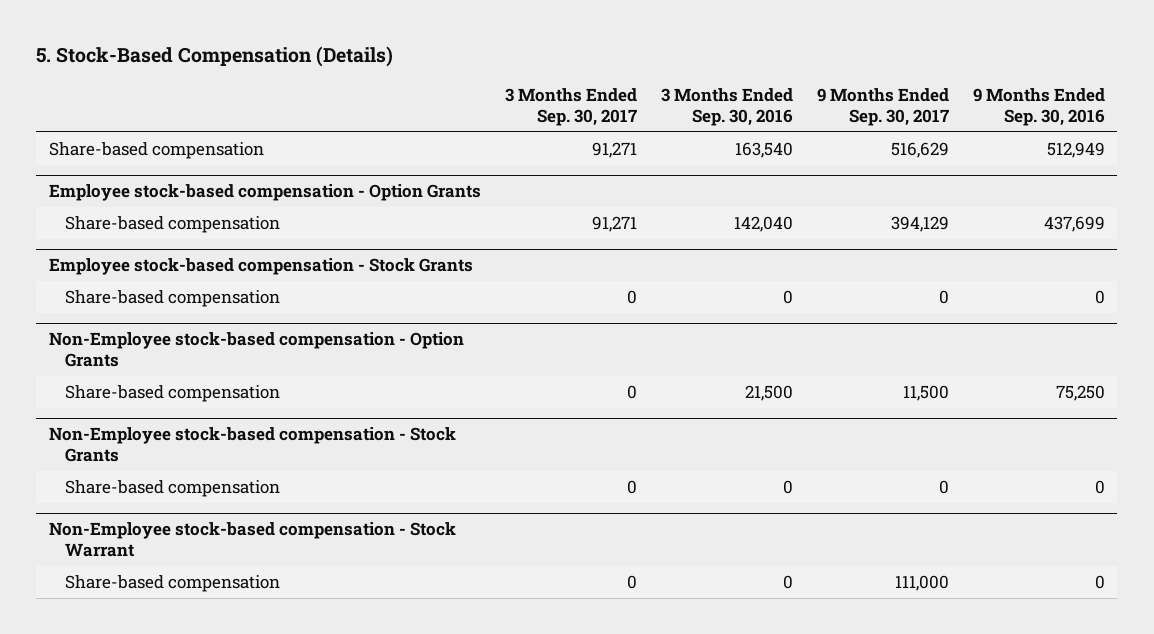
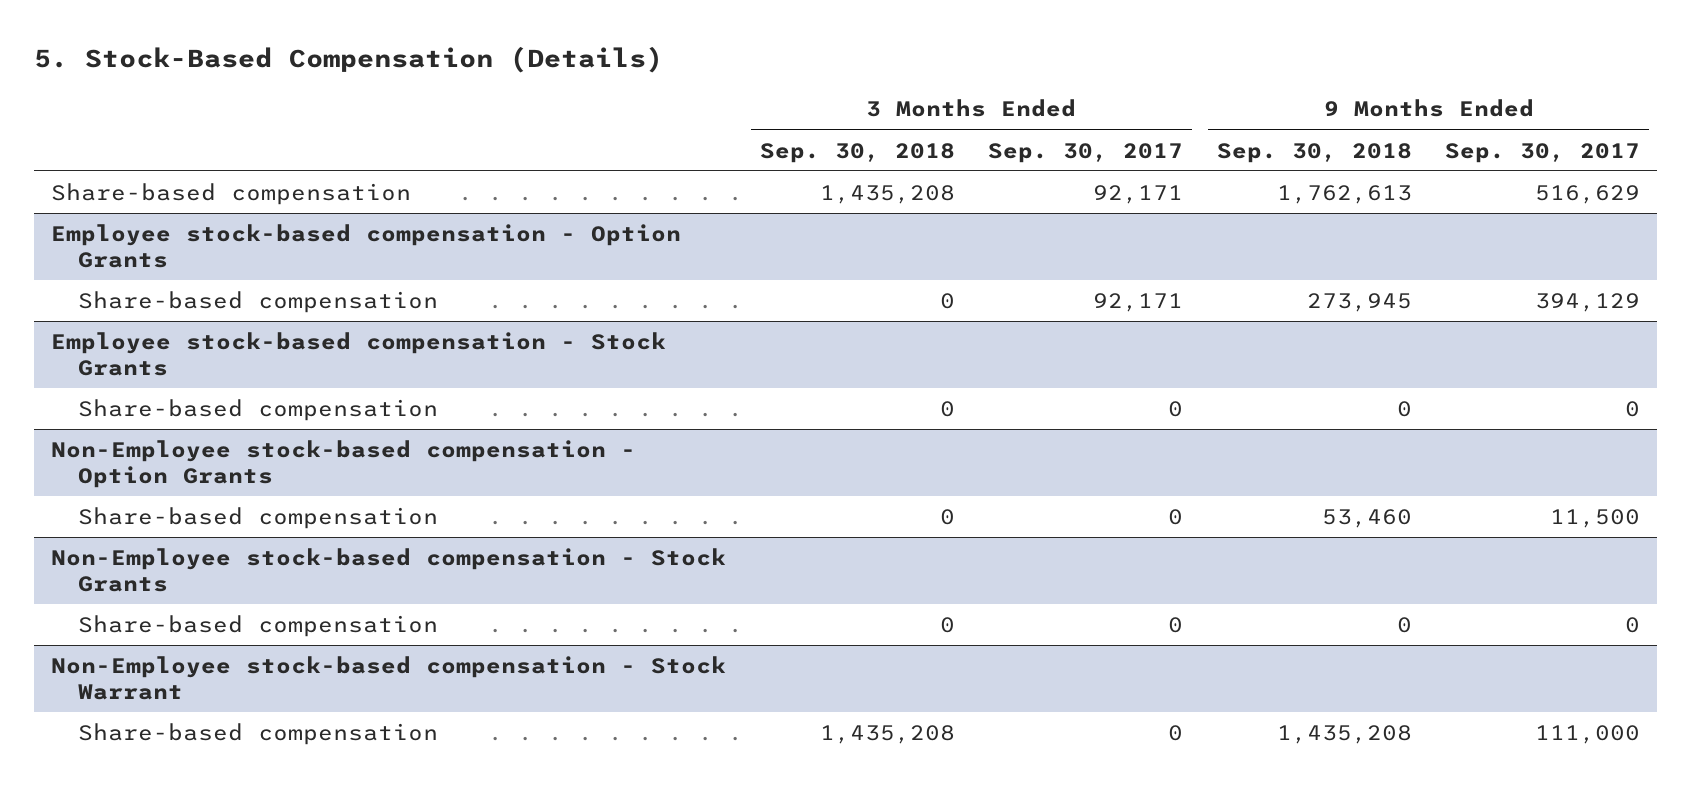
[660,88,793,126] 3 Months Ended Sep. 30, 2016 -> none
[973,88,1106,126] 9 Months Ended Sep. 30, 2016 -> none
none -> [759,142,955,163] Sep. 30, 2018
none -> [1216,142,1412,163] Sep. 30, 2018
[591,141,637,158] 91,271 -> [1093,185,1184,205] 92,171
[591,215,637,232] 91,271 -> [1093,293,1184,313] 92,171

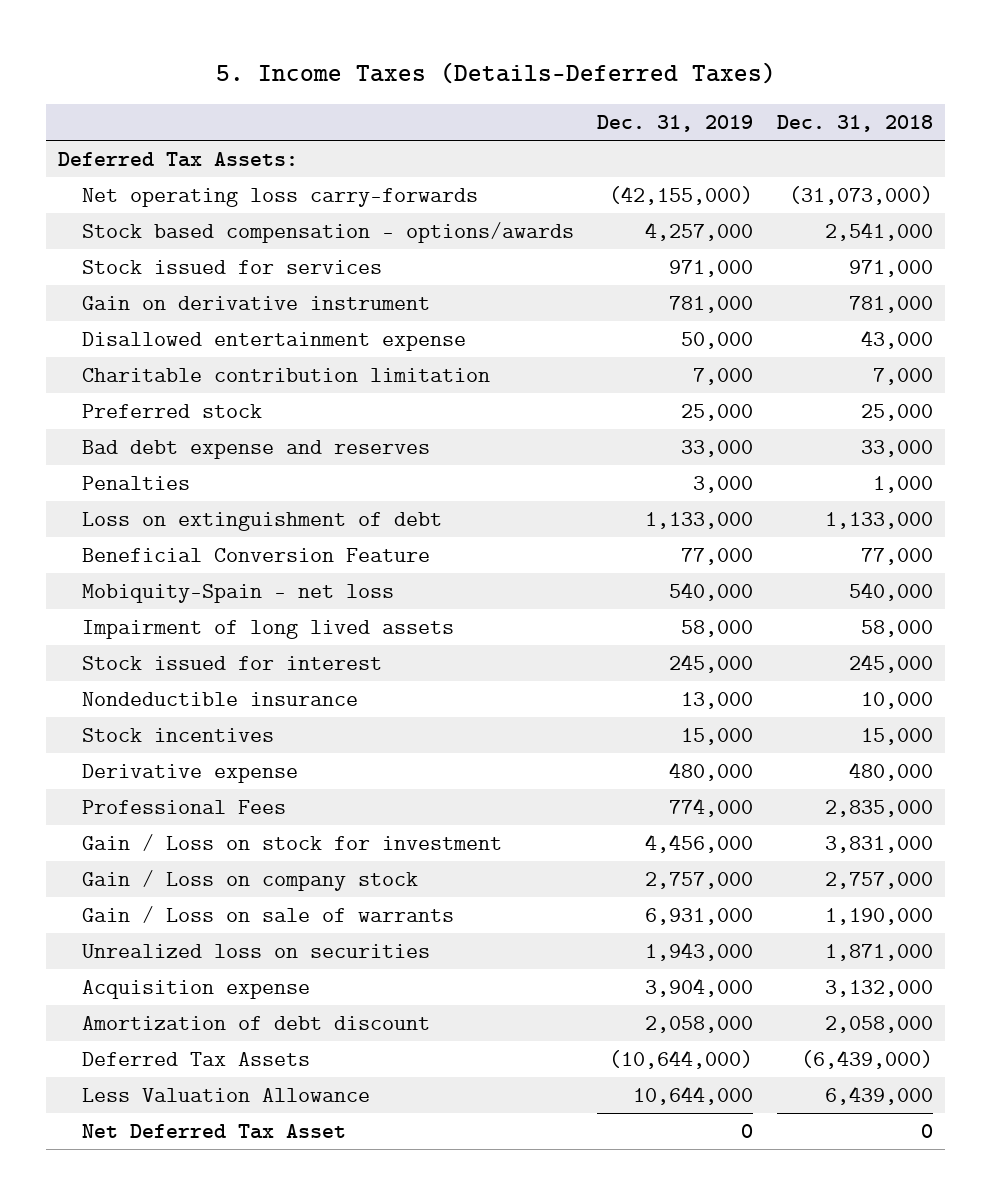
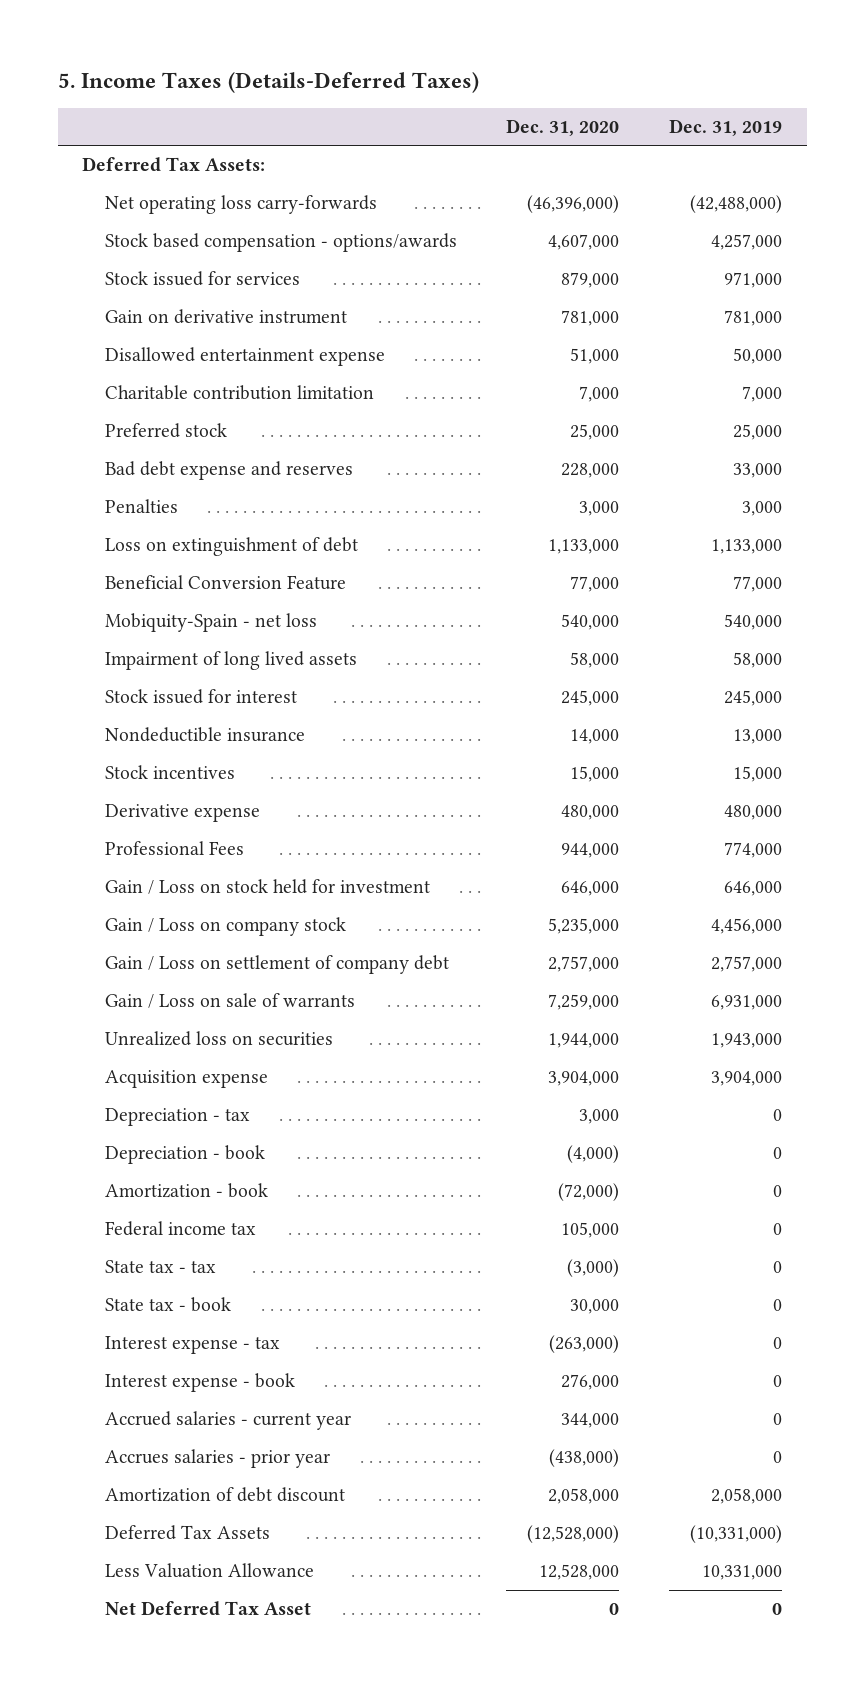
[776,114,933,132] Dec. 31, 2018 -> none
none -> [506,118,620,136] Dec. 31, 2020
[609,185,754,205] (42,155,000) -> [689,195,782,214] (42,488,000)
[81,833,502,851] Gain / Loss on stock for investment -> [104,879,430,895] Gain / Loss on stock held for investment
[645,833,754,853] 4,456,000 -> [723,881,782,897] 646,000
[645,871,754,889] 2,757,000 -> [710,918,782,935] 4,456,000
none -> [104,955,449,975] Gain / Loss on settlement of company debt
none -> [104,1108,250,1127] Depreciation - tax
none -> [104,1145,265,1165] Depreciation - book
none -> [104,1183,268,1199] Amortization - book
none -> [104,1221,256,1237] Federal income tax
none -> [104,1260,216,1274] State tax - tax
none -> [104,1297,231,1313] State tax - book
none -> [104,1336,280,1355] Interest expense - tax
none -> [104,1373,295,1393] Interest expense - book
none -> [104,1411,351,1431] Accrued salaries - current year
none -> [104,1449,330,1469] Accrues salaries - prior year
[609,1049,754,1069] (10,644,000) -> [689,1525,782,1544] (10,331,000)
[633,1085,754,1105] 10,644,000 -> [701,1565,782,1581] 10,331,000

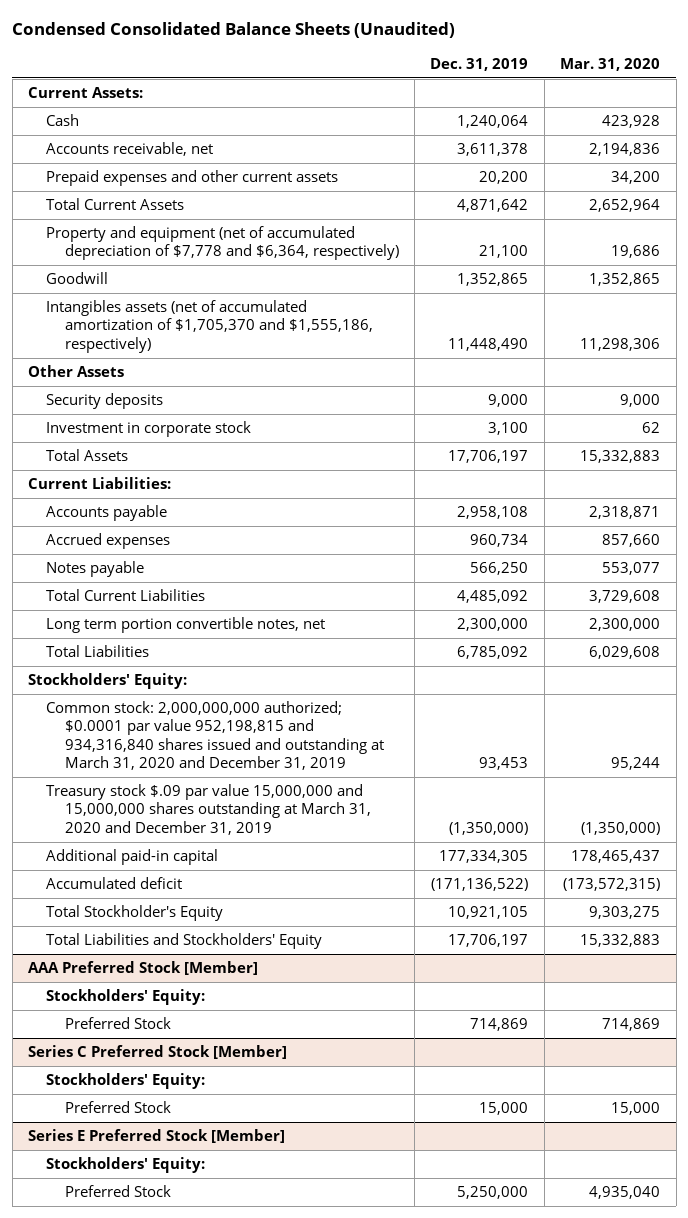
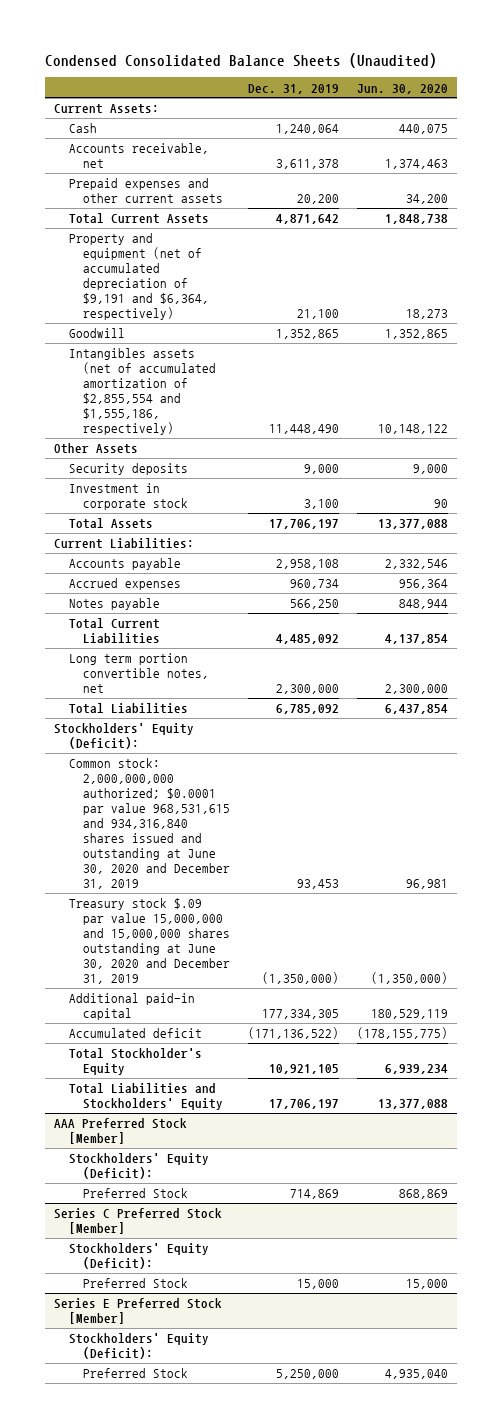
[560,57,661,71] Mar. 31, 2020 -> none
none -> [357,83,449,94] Jun. 30, 2020
[46,226,399,261] Property and equipment (net of accumulated depreciation of $7,778 and $6,364, respectively) -> [68,233,210,321] Property and equipment (net of accumulated depreciation of $9,191 and $6,364, respectively)
[46,300,373,353] Intangibles assets (net of accumulated amortization of $1,705,370 and $1,555,186, respectively) -> [68,348,217,436] Intangibles assets (net of accumulated amortization of $2,855,554 and $1,555,186, respectively)
[28,673,188,690] Stockholders' Equity: -> [53,723,194,750] Stockholders' Equity (Deficit):
[46,701,384,771] Common stock: 2,000,000,000 authorized; $0.0001 par value 952,198,815 and 934,316,840 shares issued and outstanding at March 31, 2020 and December 31, 2019 -> [68,758,231,890] Common stock: 2,000,000,000 authorized; $0.0001 par value 968,531,615 and 934,316,840 shares issued and outstanding at June 30, 2020 and December 31, 2019
[46,784,371,835] Treasury stock $.09 par value 15,000,000 and 15,000,000 shares outstanding at March 31, 2020 and December 31, 2019 -> [68,898,231,985] Treasury stock $.09 par value 15,000,000 and 15,000,000 shares outstanding at June 30, 2020 and December 31, 2019
[46,989,206,1006] Stockholders' Equity: -> [68,1153,209,1180] Stockholders' Equity (Deficit):
[46,1073,206,1090] Stockholders' Equity: -> [68,1243,209,1270] Stockholders' Equity (Deficit):
[46,1157,206,1174] Stockholders' Equity: -> [68,1333,209,1360] Stockholders' Equity (Deficit):

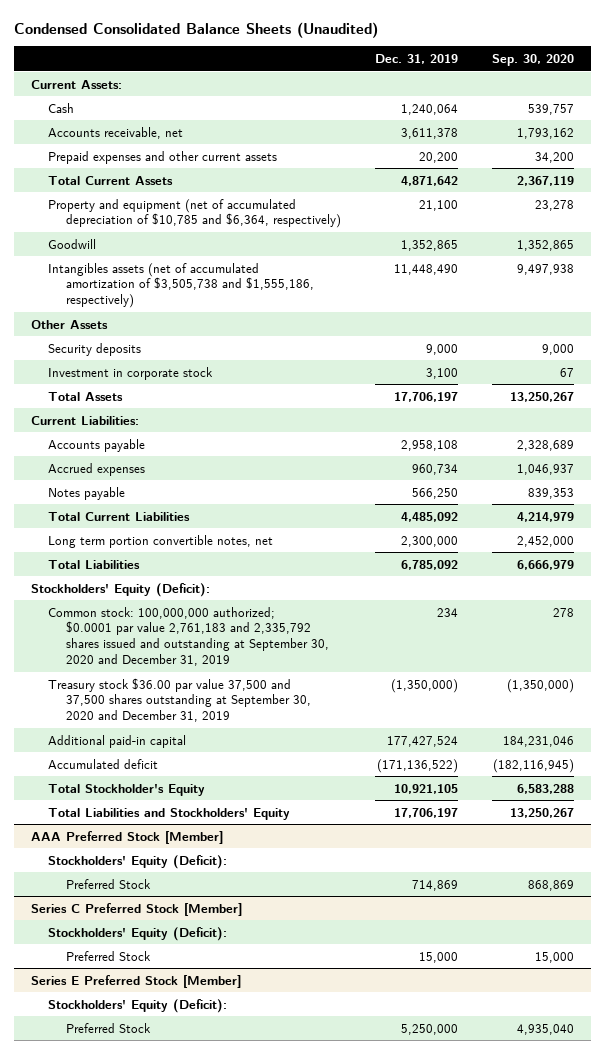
[357,83,449,94] Jun. 30, 2020 -> none
none -> [492,54,575,67] Sep. 30, 2020
[68,233,210,321] Property and equipment (net of accumulated depreciation of $9,191 and $6,364, respectively) -> [48,198,341,229] Property and equipment (net of accumulated depreciation of $10,785 and $6,364, respectively)
[68,348,217,436] Intangibles assets (net of accumulated amortization of $2,855,554 and $1,555,186, respectively) -> [48,262,314,309] Intangibles assets (net of accumulated amortization of $3,505,738 and $1,555,186, respectively)
[68,758,231,890] Common stock: 2,000,000,000 authorized; $0.0001 par value 968,531,615 and 934,316,840 shares issued and outstanding at June 30, 2020 and December 31, 2019 -> [48,606,329,667] Common stock: 100,000,000 authorized; $0.0001 par value 2,761,183 and 2,335,792 shares issued and outstanding at September 30, 2020 and December 31, 2019
[297,879,340,890] 93,453 -> [437,607,459,617] 234
[68,898,231,985] Treasury stock $.09 par value 15,000,000 and 15,000,000 shares outstanding at June 30, 2020 and December 31, 2019 -> [48,677,311,723] Treasury stock $36.00 par value 37,500 and 37,500 shares outstanding at September 30, 2020 and December 31, 2019
[262,1009,340,1020] 177,334,305 -> [387,735,459,747] 177,427,524

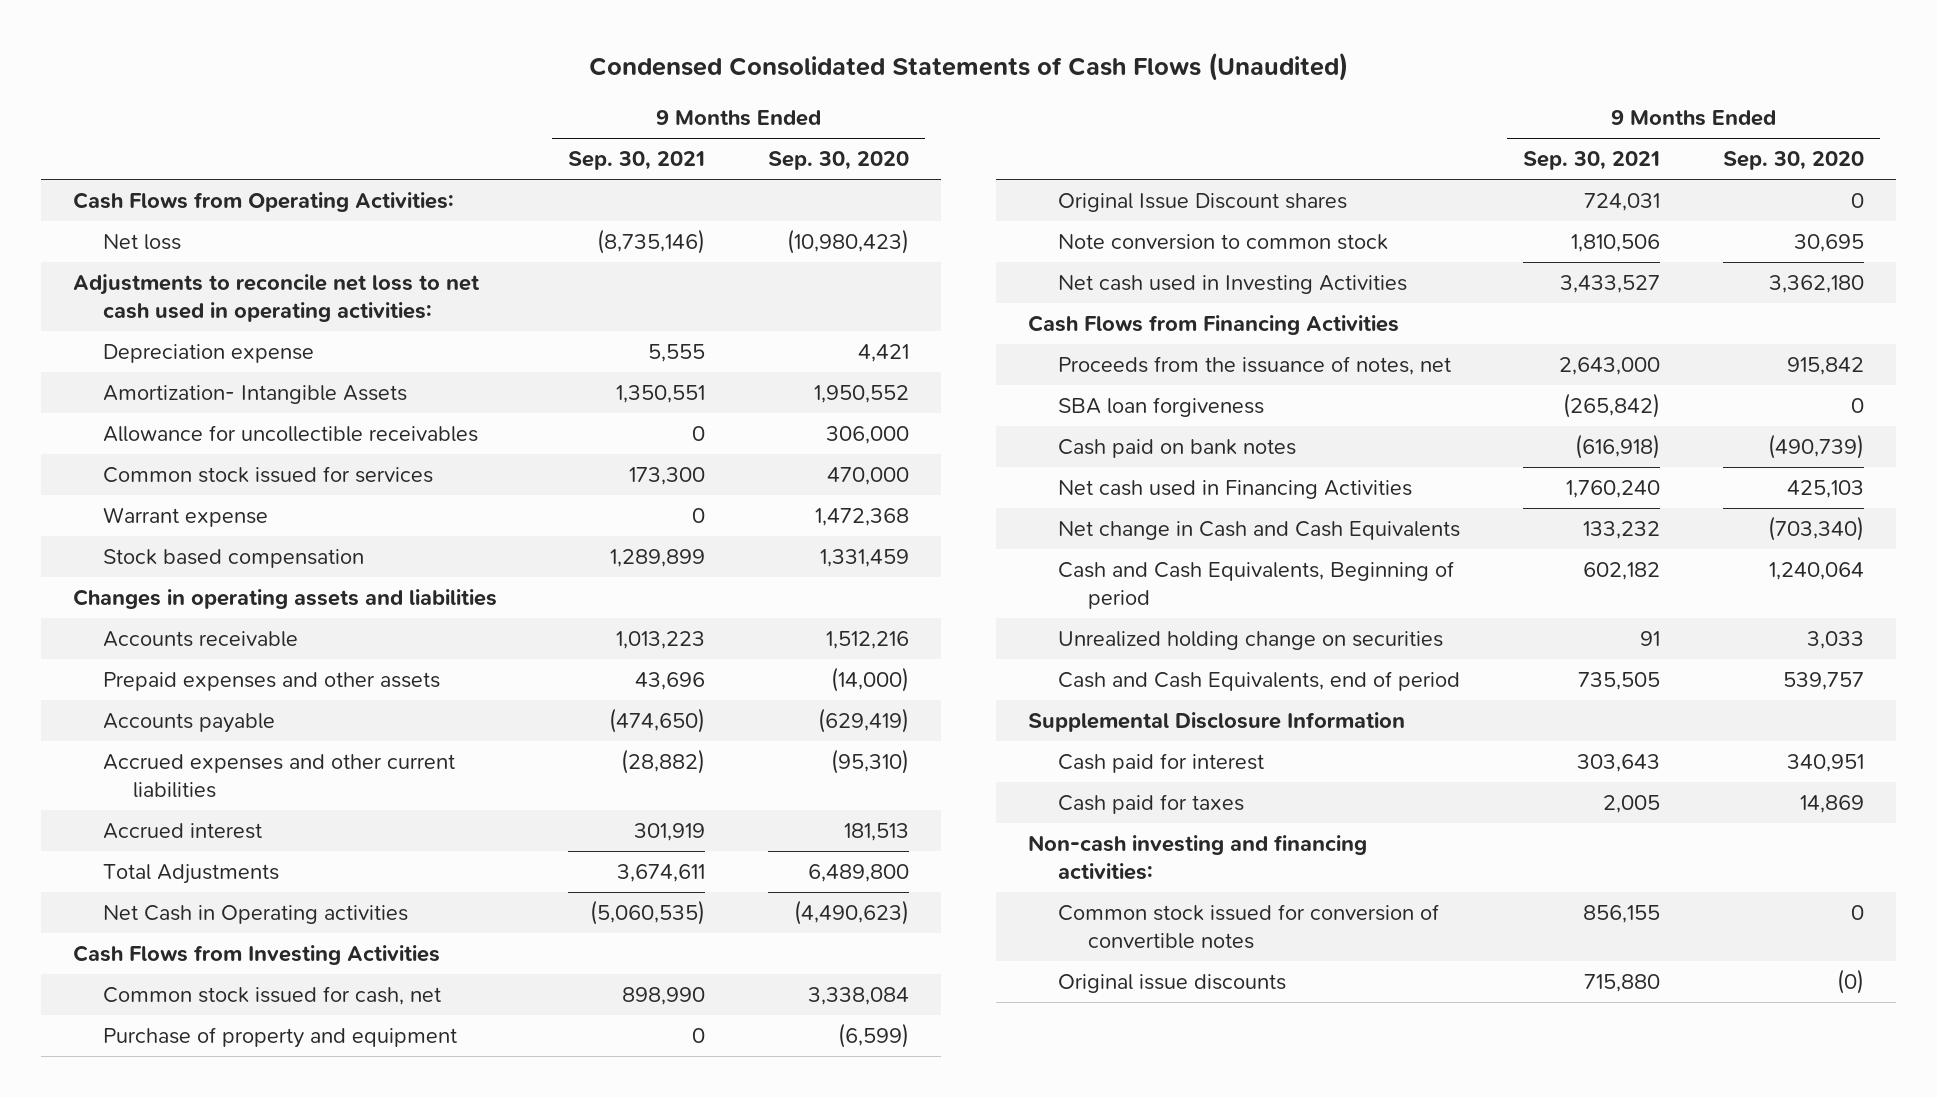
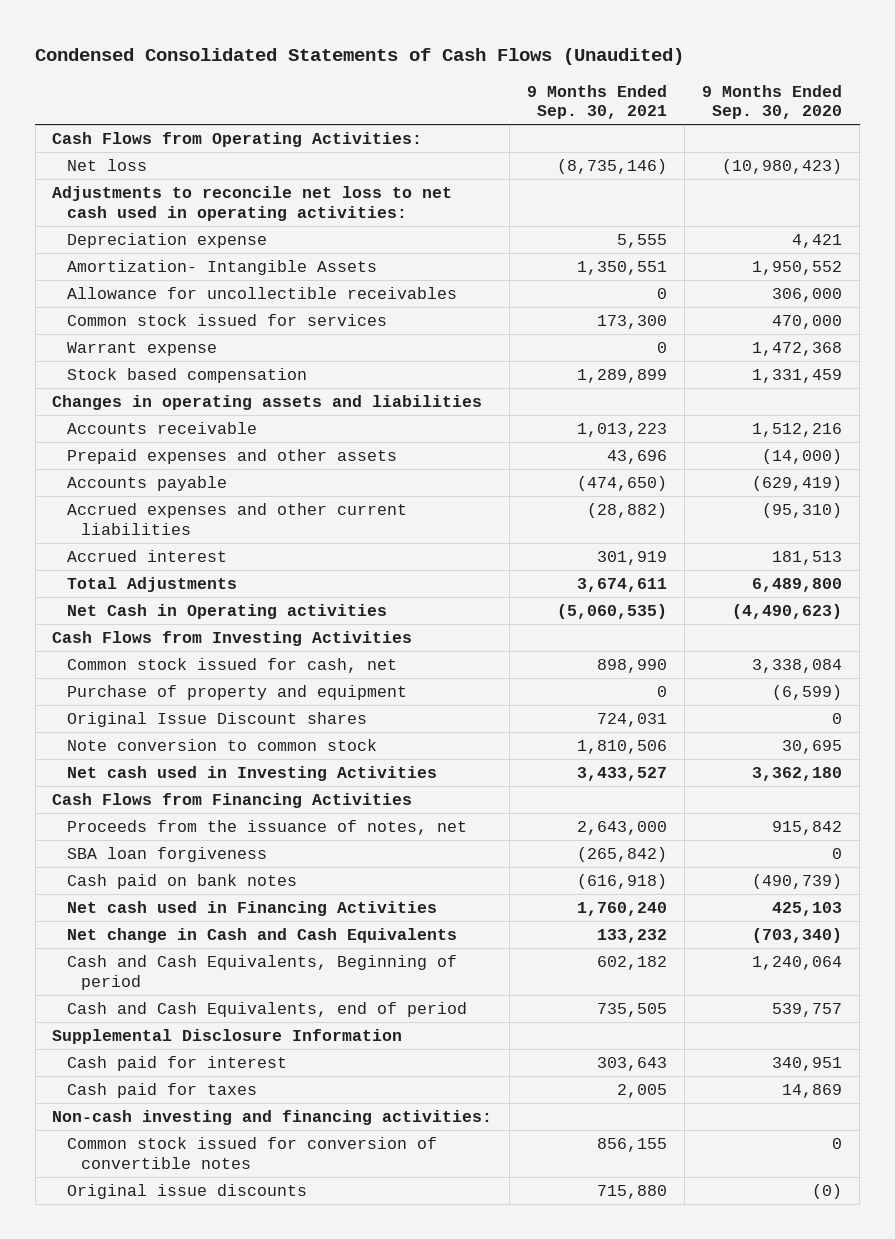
[1057,630,1443,650] Unrealized holding change on securities -> none

